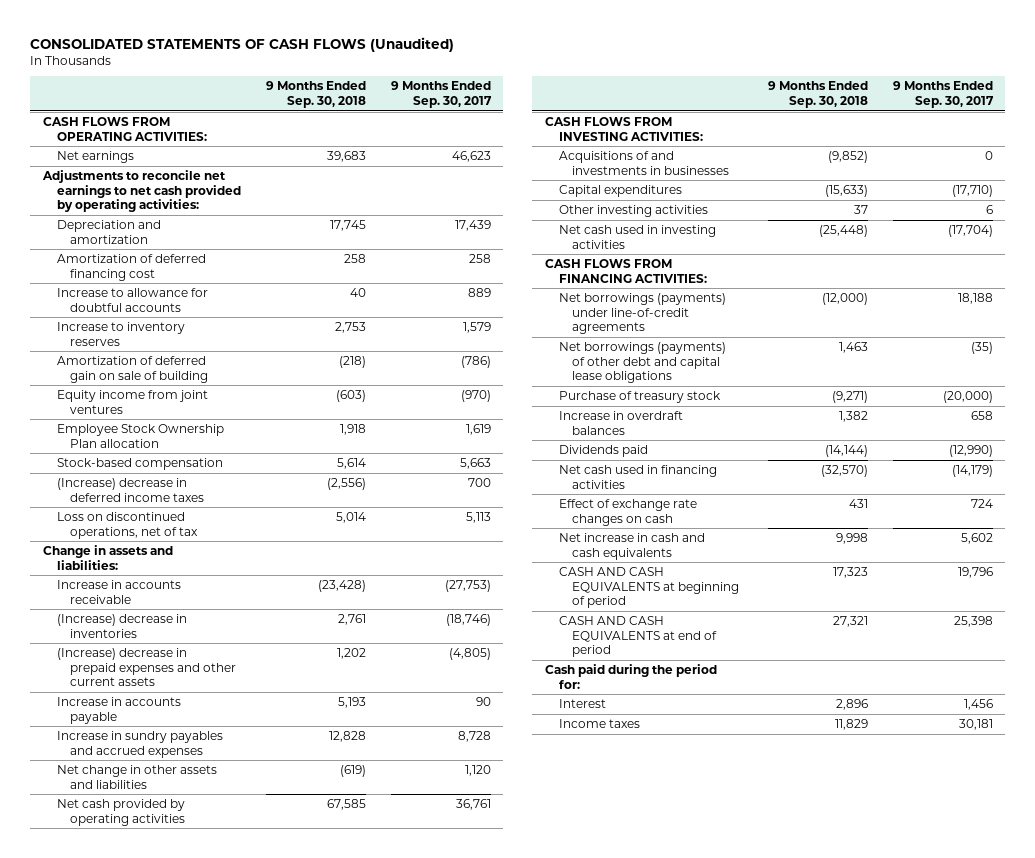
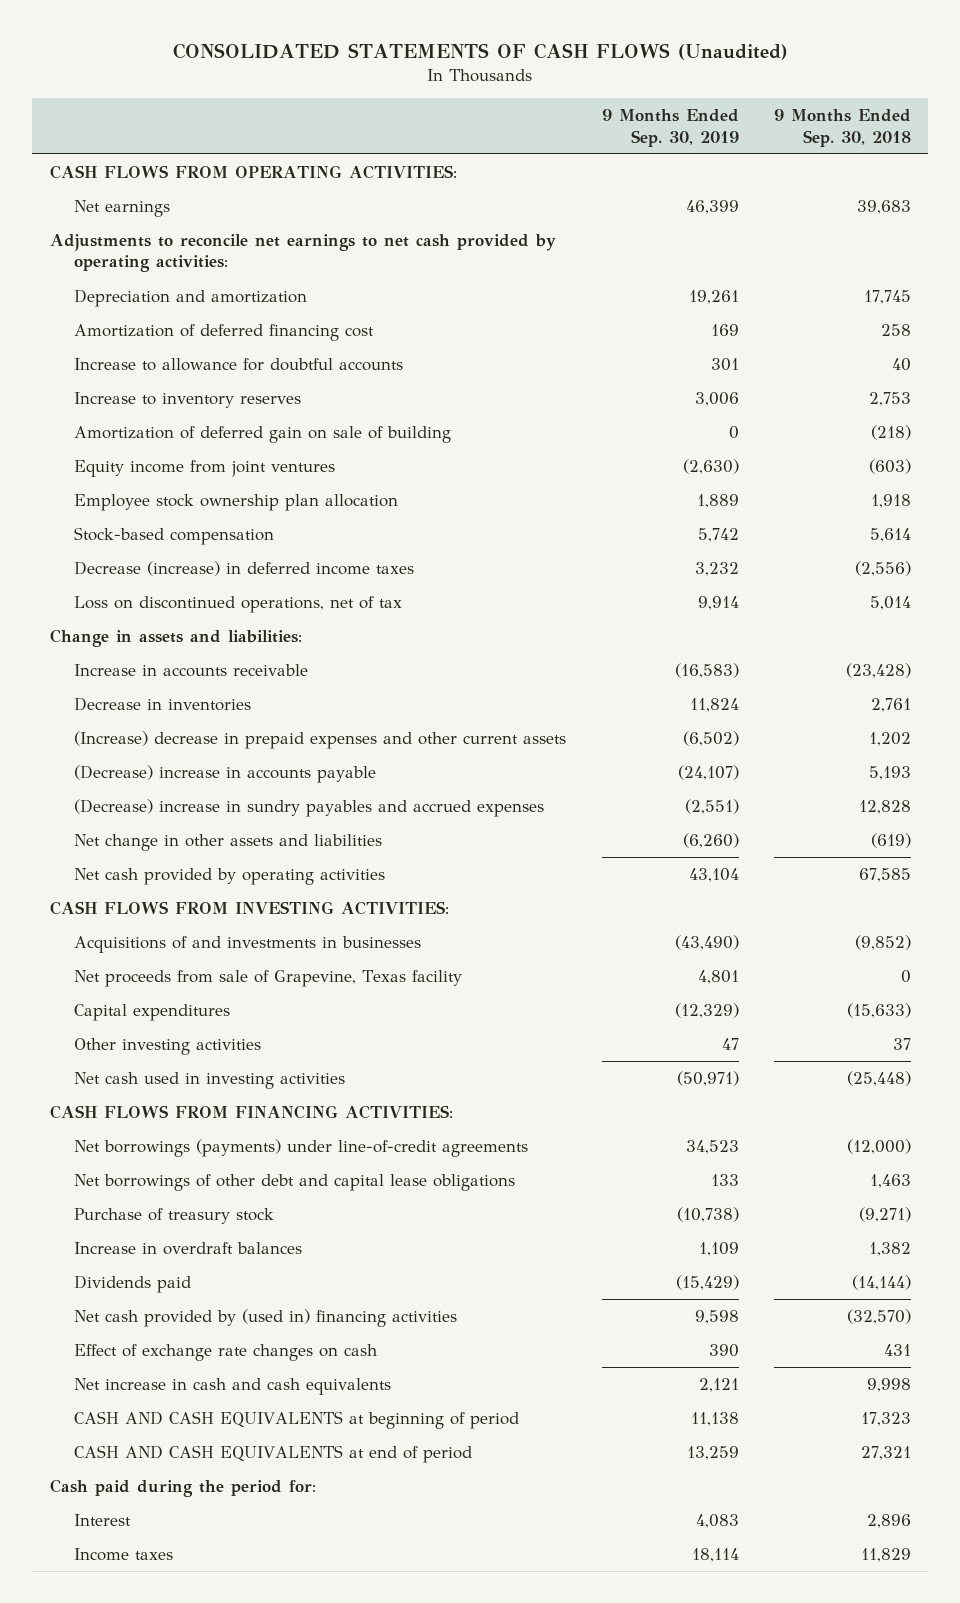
[390,81,492,108] 9 Months Ended Sep. 30, 2017 -> none
none -> [601,109,739,147] 9 Months Ended Sep. 30, 2019
[56,424,224,448] Employee Stock Ownership Plan allocation -> [74,493,399,511] Employee stock ownership plan allocation
[56,478,205,502] (Increase) decrease in deferred income taxes -> [74,560,415,576] Decrease (increase) in deferred income taxes
[56,614,187,638] (Increase) decrease in inventories -> [74,696,252,711] Decrease in inventories
[56,697,181,724] Increase in accounts payable -> [74,764,377,783] (Decrease) increase in accounts payable
[56,731,223,758] Increase in sundry payables and accrued expenses -> [74,798,545,817] (Decrease) increase in sundry payables and accrued expenses
none -> [74,969,463,987] Net proceeds from sale of Grapevine, Texas facility
[558,342,726,384] Net borrowings (payments) of other debt and capital lease obligations -> [74,1173,516,1191] Net borrowings of other debt and capital lease obligations
[558,465,717,489] Net cash used in financing activities -> [74,1308,458,1327] Net cash provided by (used in) financing activities

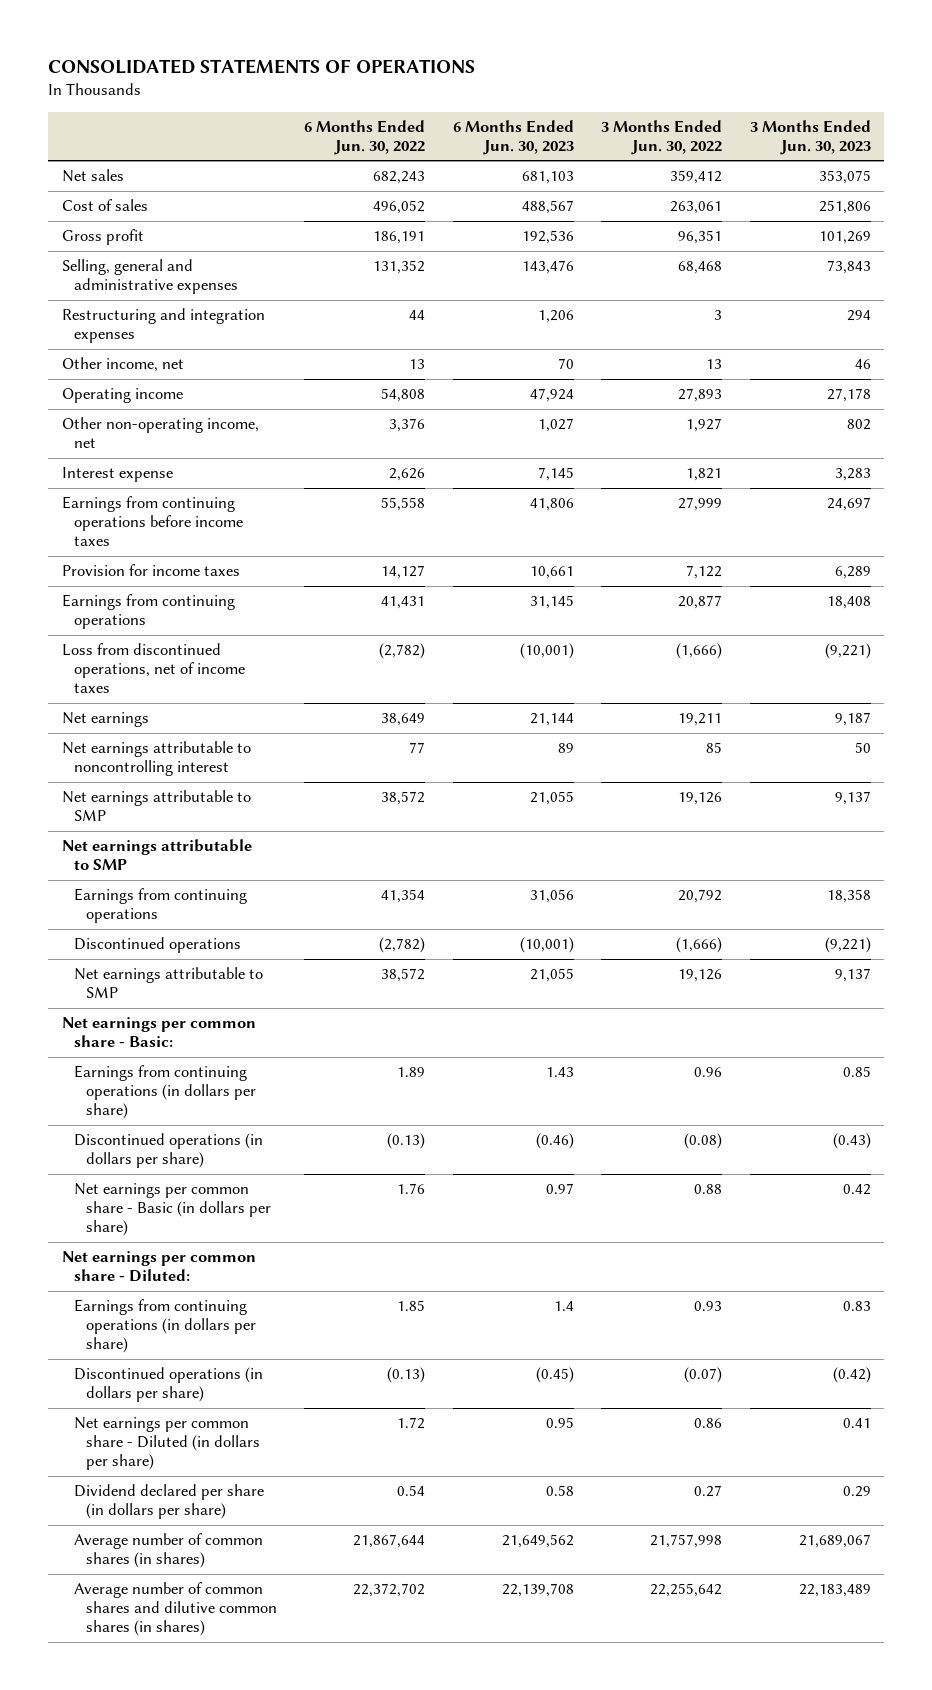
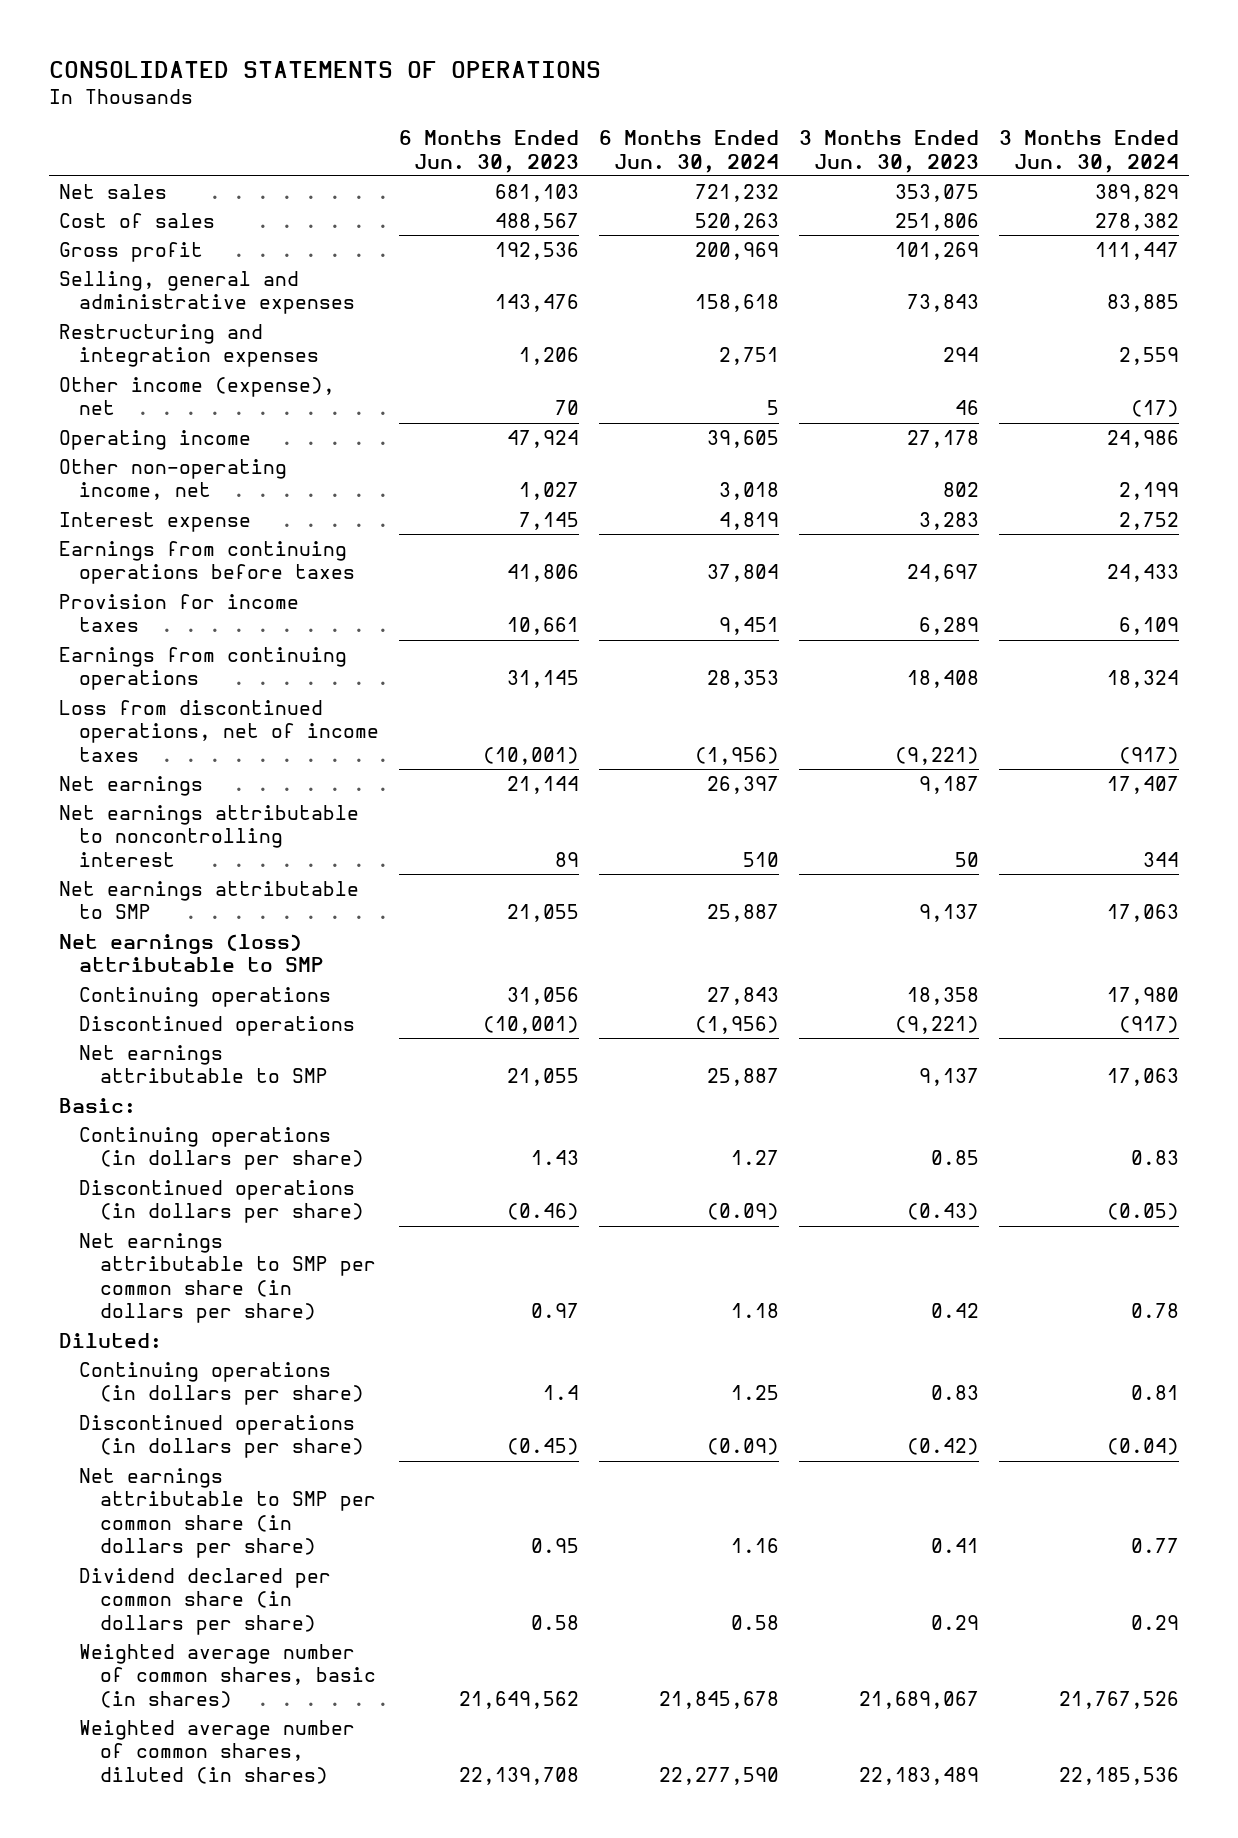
[304,119,426,155] 6 Months Ended Jun. 30, 2022 -> none
[601,119,723,155] 3 Months Ended Jun. 30, 2022 -> none
none -> [599,130,780,173] 6 Months Ended Jun. 30, 2024
none -> [999,130,1180,173] 3 Months Ended Jun. 30, 2024
[61,357,184,373] Other income, net -> [58,376,335,416] Other income (expense), net
[61,496,243,547] Earnings from continuing operations before income taxes -> [58,540,356,585] Earnings from continuing operations before taxes
[61,839,252,871] Net earnings attributable to SMP -> [58,933,325,973] Net earnings (loss) attributable to SMP
[73,888,247,924] Earnings from continuing operations -> [79,986,332,1007] Continuing operations
[61,1017,256,1048] Net earnings per common share - Basic: -> [58,1097,136,1113] Basic:
[73,1065,256,1120] Earnings from continuing operations (in dollars per share) -> [79,1126,365,1171] Continuing operations (in dollars per share)
[73,1183,271,1237] Net earnings per common share - Basic (in dollars per share) -> [79,1232,377,1324] Net earnings attributable to SMP per common share (in dollars per share)
[61,1251,256,1283] Net earnings per common share - Diluted: -> [58,1332,162,1348] Diluted:
[73,1299,256,1354] Earnings from continuing operations (in dollars per share) -> [79,1361,365,1406] Continuing operations (in dollars per share)
[73,1417,260,1471] Net earnings per common share - Diluted (in dollars per share) -> [79,1467,377,1559] Net earnings attributable to SMP per common share (in dollars per share)
[73,1484,264,1520] Dividend declared per share (in dollars per share) -> [79,1567,332,1635] Dividend declared per common share (in dollars per share)
[73,1533,263,1569] Average number of common shares (in shares) -> [79,1643,377,1708] Weighted average number of common shares, basic (in shares)
[73,1582,277,1637] Average number of common shares and dilutive common shares (in shares) -> [79,1719,356,1784] Weighted average number of common shares, diluted (in shares)

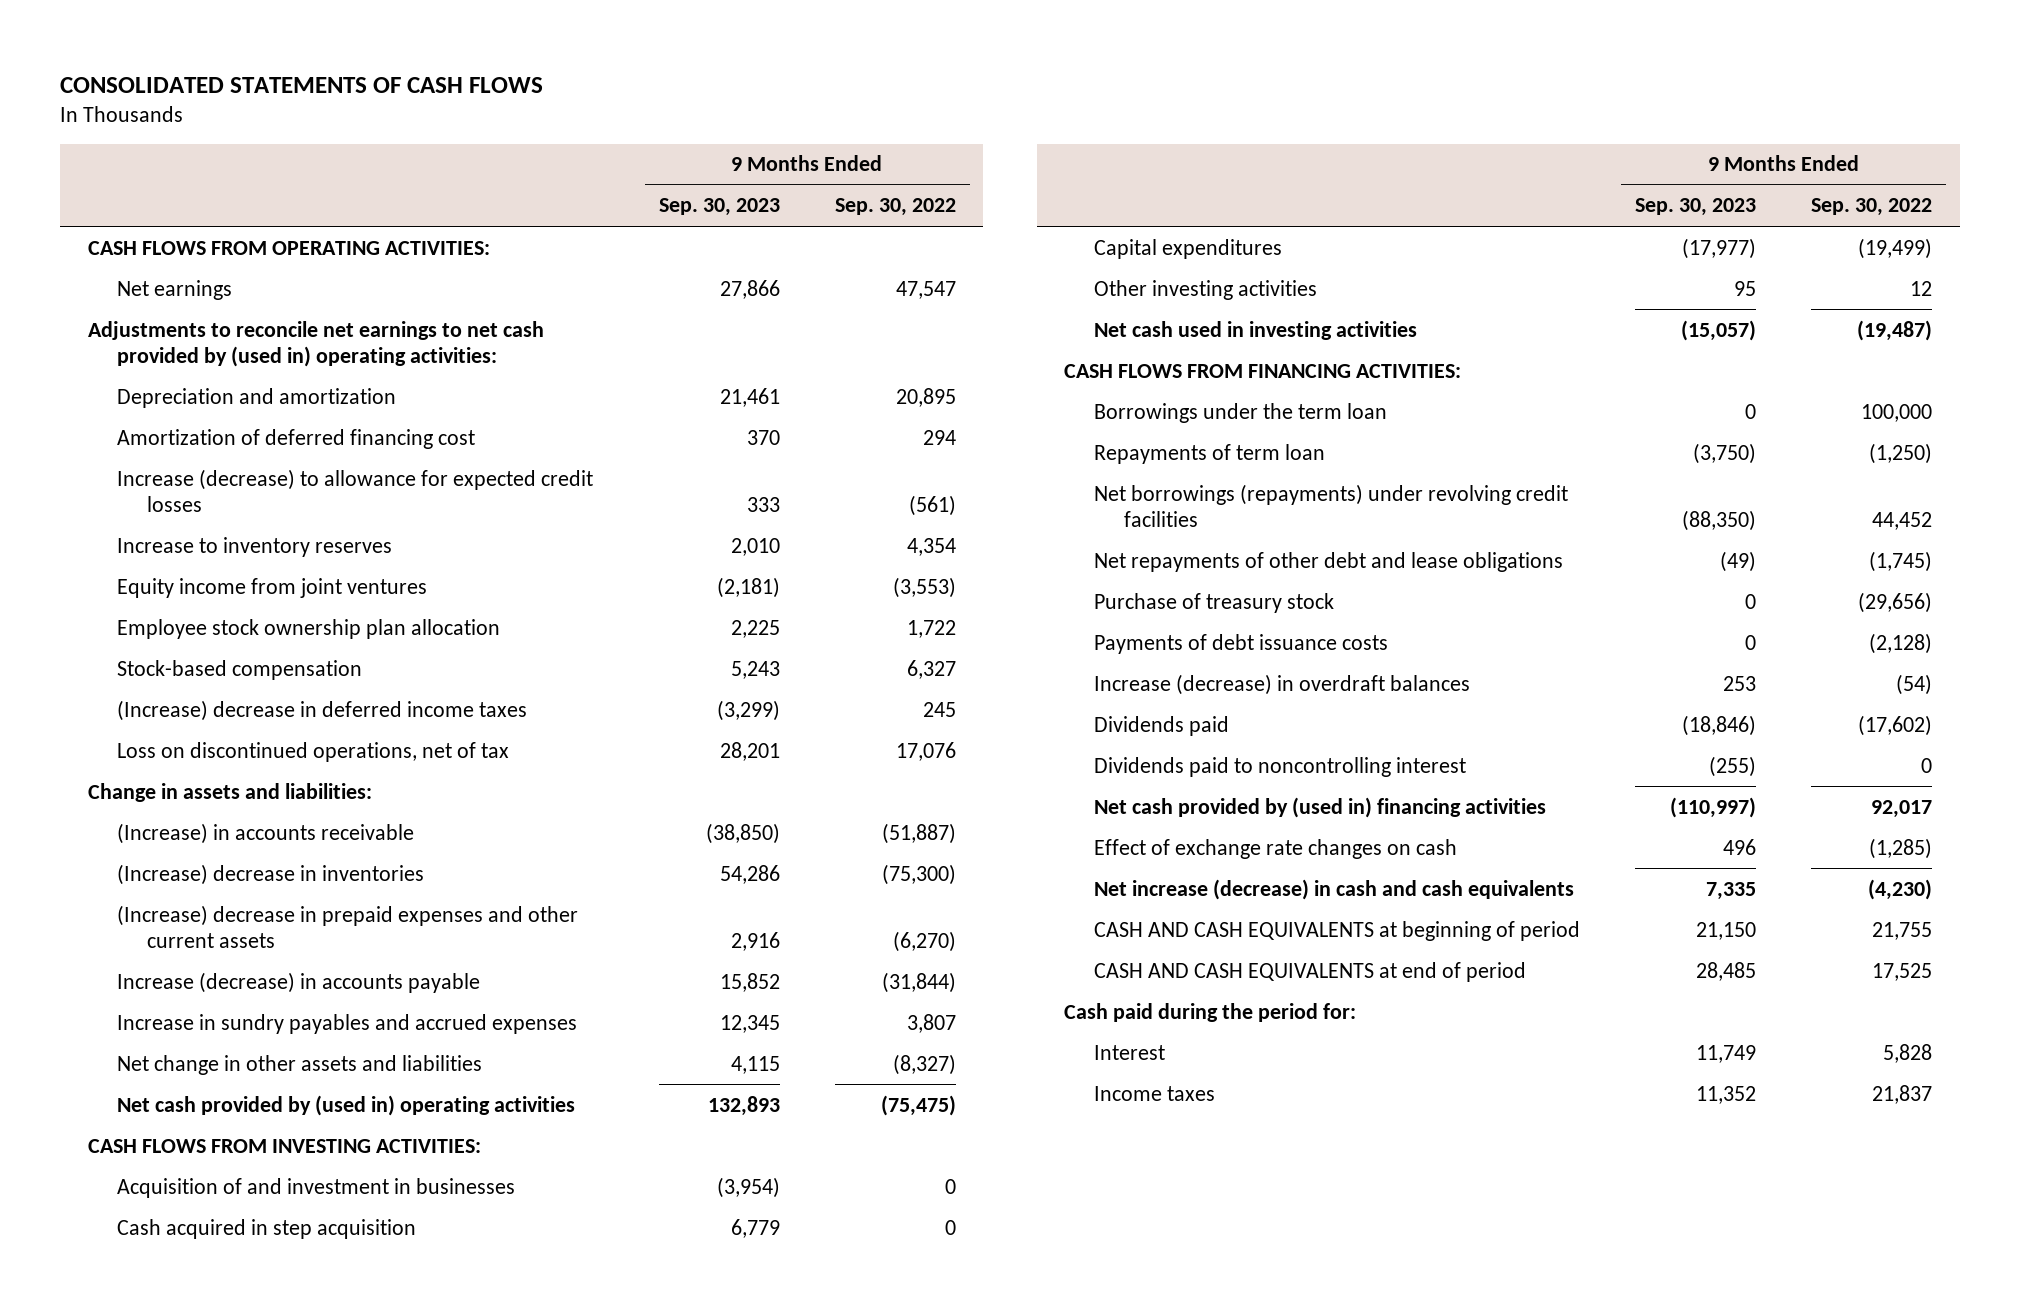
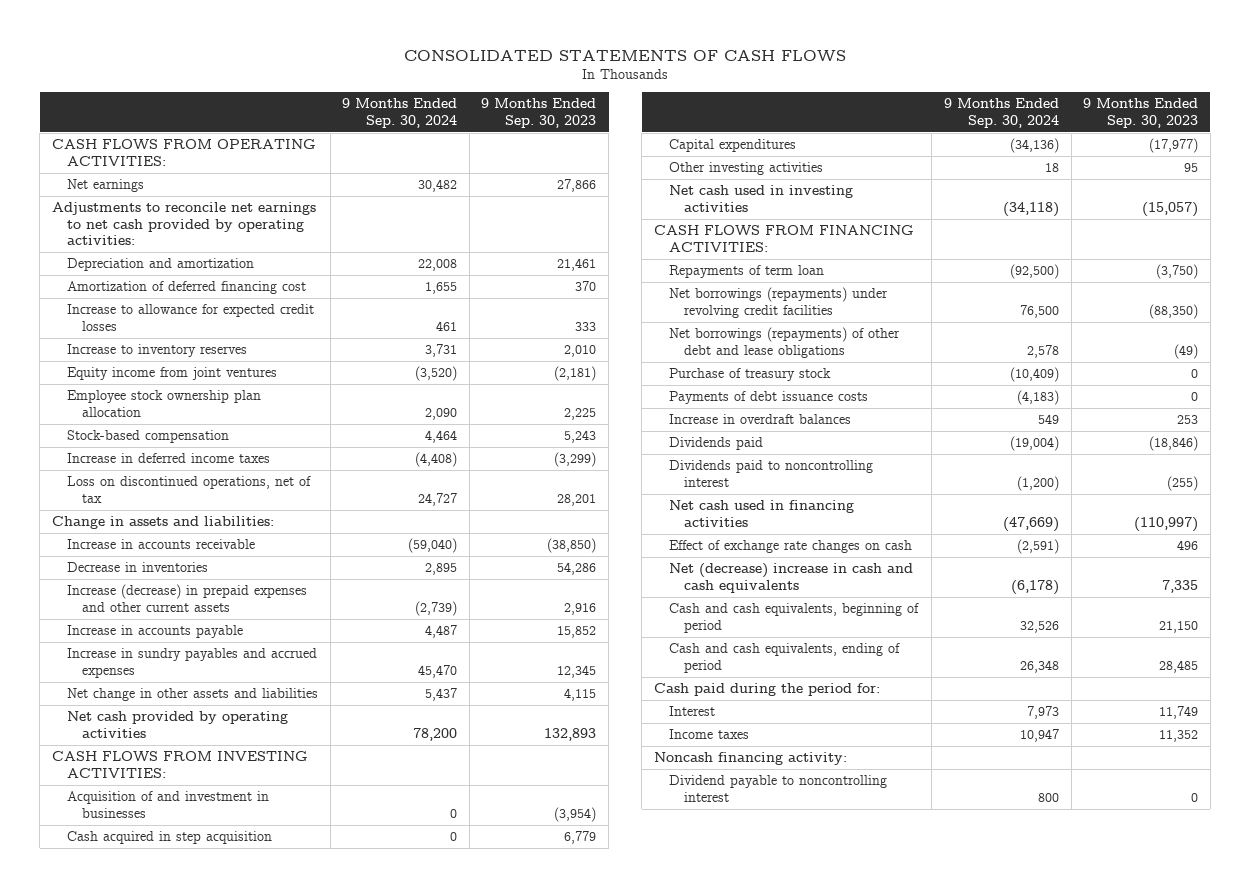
[834,198,956,217] Sep. 30, 2022 -> none
none -> [342,98,458,128] 9 Months Ended Sep. 30, 2024
[87,320,544,367] Adjustments to reconcile net earnings to net cash provided by (used in) operating activities: -> [52,202,317,245] Adjustments to reconcile net earnings to net cash provided by operating activities:
[117,468,594,512] Increase (decrease) to allowance for expected credit losses -> [66,304,314,331] Increase to allowance for expected credit losses
[117,699,528,721] (Increase) decrease in deferred income taxes -> [66,453,270,464] Increase in deferred income taxes
[117,822,415,844] (Increase) in accounts receivable -> [66,539,255,550] Increase in accounts receivable
[117,863,425,885] (Increase) decrease in inventories -> [66,562,208,573] Decrease in inventories
[117,904,579,948] (Increase) decrease in prepaid expenses and other current assets -> [66,584,307,612] Increase (decrease) in prepaid expenses and other current assets
[117,971,481,993] Increase (decrease) in accounts payable -> [66,625,243,639] Increase in accounts payable
[117,1094,576,1116] Net cash provided by (used in) operating activities -> [66,711,288,738] Net cash provided by operating activities
[1094,402,1388,423] Borrowings under the term loan -> none
[1094,551,1564,572] Net repayments of other debt and lease obligations -> [668,327,900,358] Net borrowings (repayments) of other debt and lease obligations
[1094,673,1471,695] Increase (decrease) in overdraft balances -> [668,414,851,425] Increase in overdraft balances
[1094,796,1547,818] Net cash provided by (used in) financing activities -> [668,500,854,527] Net cash used in financing activities
[1094,878,1575,900] Net increase (decrease) in cash and cash equivalents -> [668,563,913,593] Net (decrease) increase in cash and cash equivalents
[1094,920,1581,941] CASH AND CASH EQUIVALENTS at beginning of period -> [668,603,919,633] Cash and cash equivalents, beginning of period
[1094,961,1527,982] CASH AND CASH EQUIVALENTS at end of period -> [668,643,900,673] Cash and cash equivalents, ending of period
none -> [653,752,847,766] Noncash financing activity:
none -> [668,775,887,802] Dividend payable to noncontrolling interest

